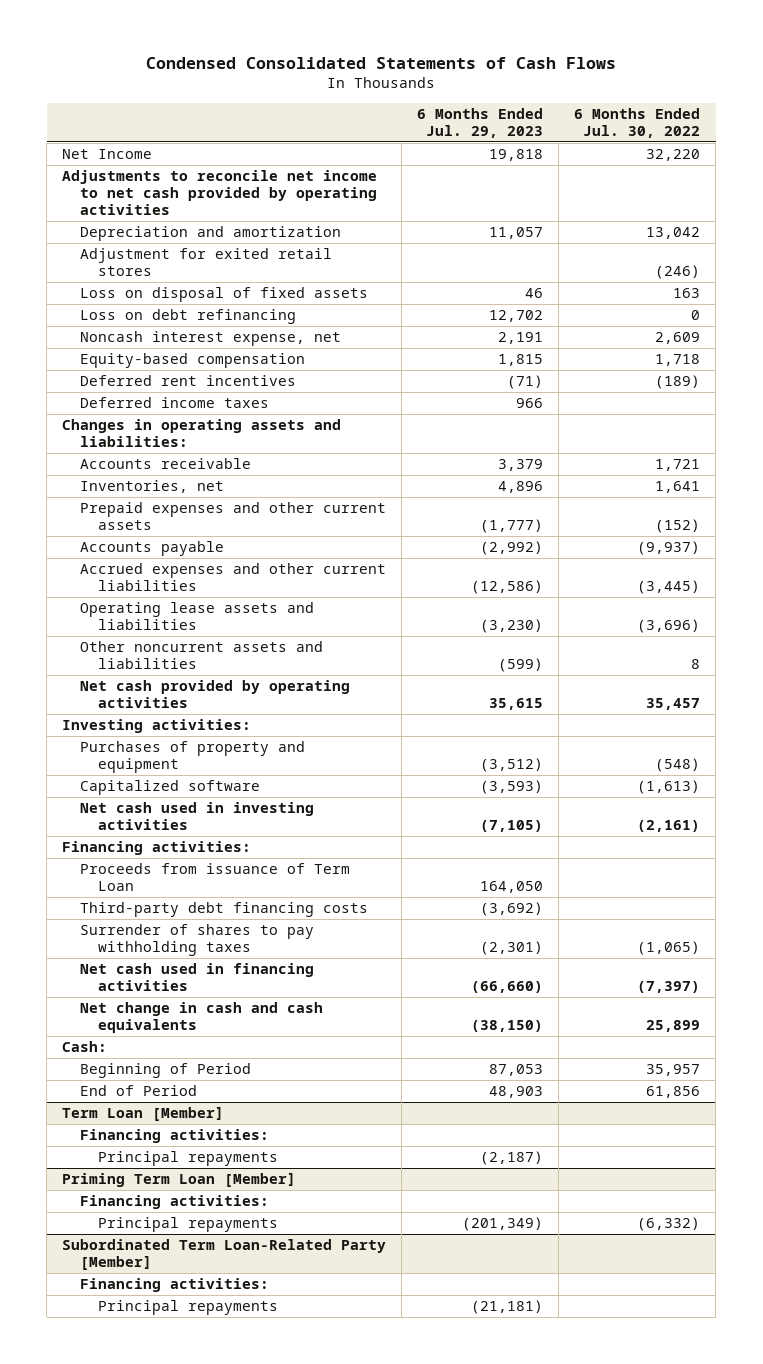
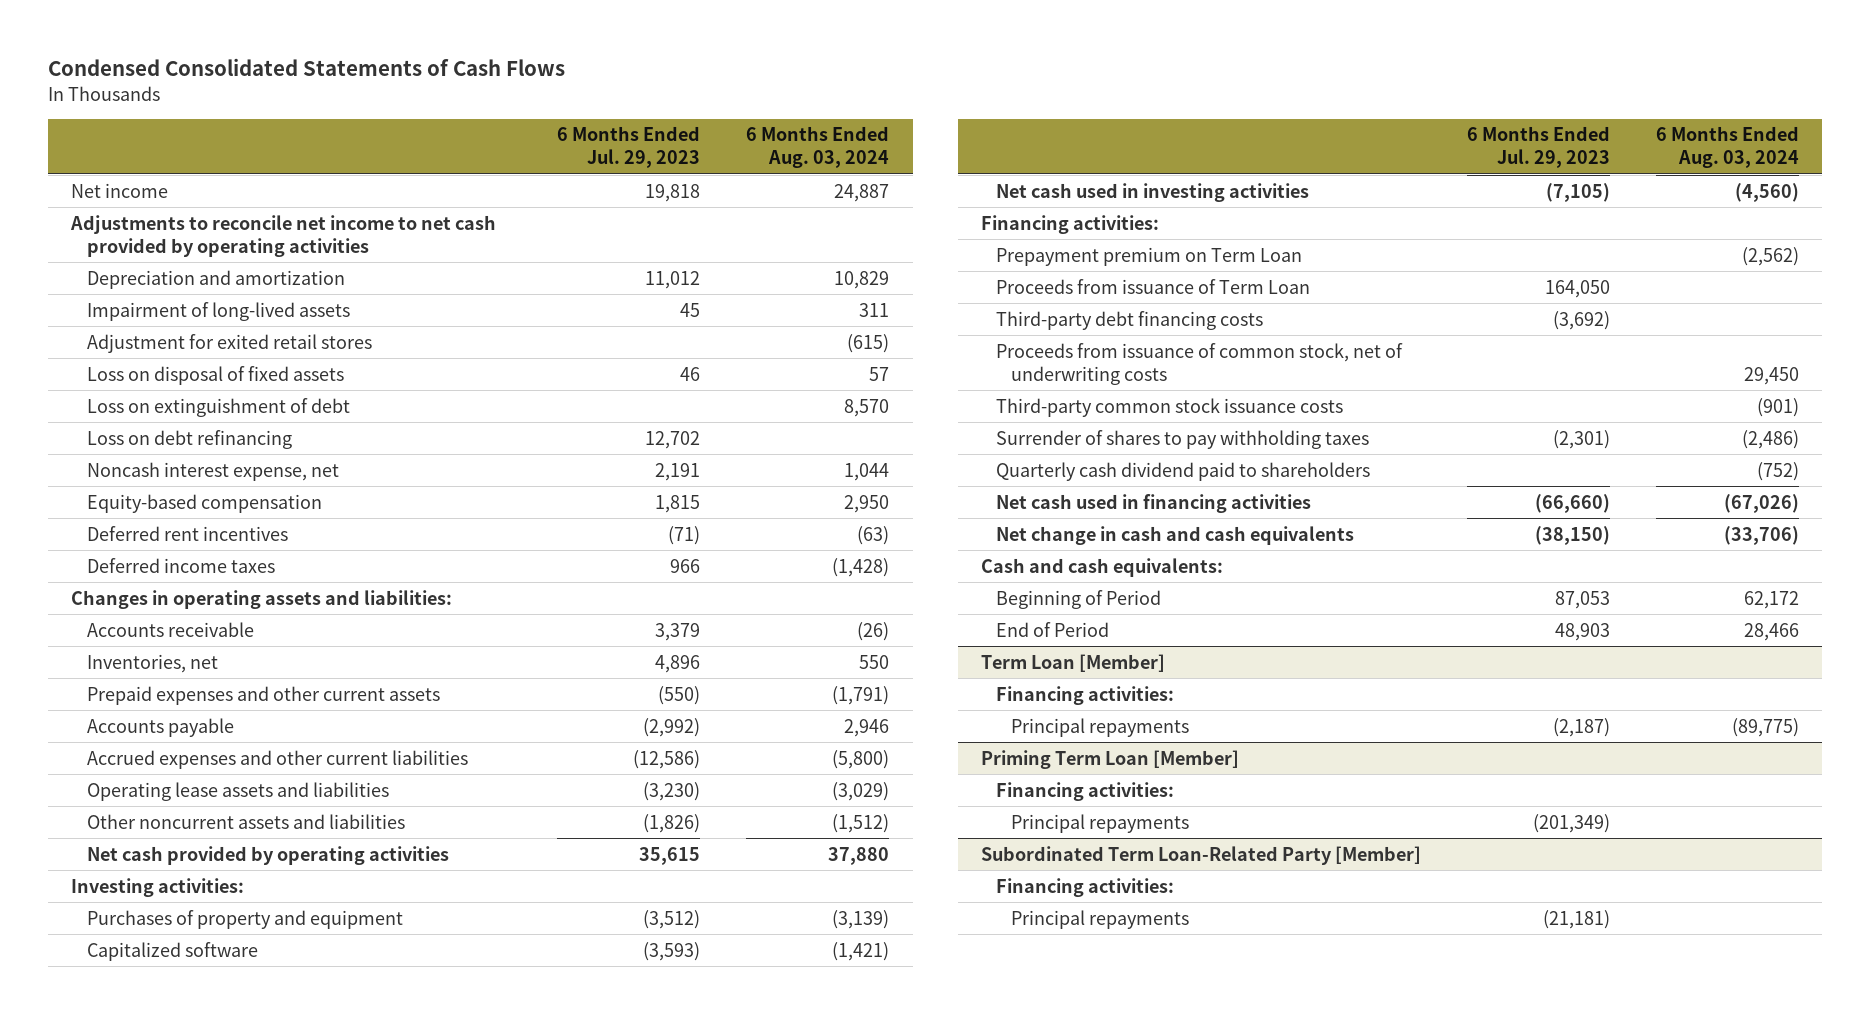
[574,107,701,138] 6 Months Ended Jul. 30, 2022 -> none
none -> [746,126,890,169] 6 Months Ended Aug. 03, 2024
[62,149,153,160] Net Income -> [71,182,169,198] Net income
[489,227,544,240] 11,057 -> [645,270,701,289] 11,012
none -> [86,301,350,321] Impairment of long-lived assets
none -> [86,397,350,417] Loss on extinguishment of debt
[480,519,544,534] (1,777) -> [658,685,701,705] (550)
[498,658,544,673] (599) -> [643,813,701,833] (1,826)
none -> [996,246,1303,266] Prepayment premium on Term Loan
none -> [996,342,1404,385] Proceeds from issuance of common stock, net of underwriting costs
none -> [996,397,1344,417] Third-party common stock issuance costs
none -> [996,461,1371,481] Quarterly cash dividend paid to shareholders
[62,1041,108,1053] Cash: -> [980,557,1223,577] Cash and cash equivalents:

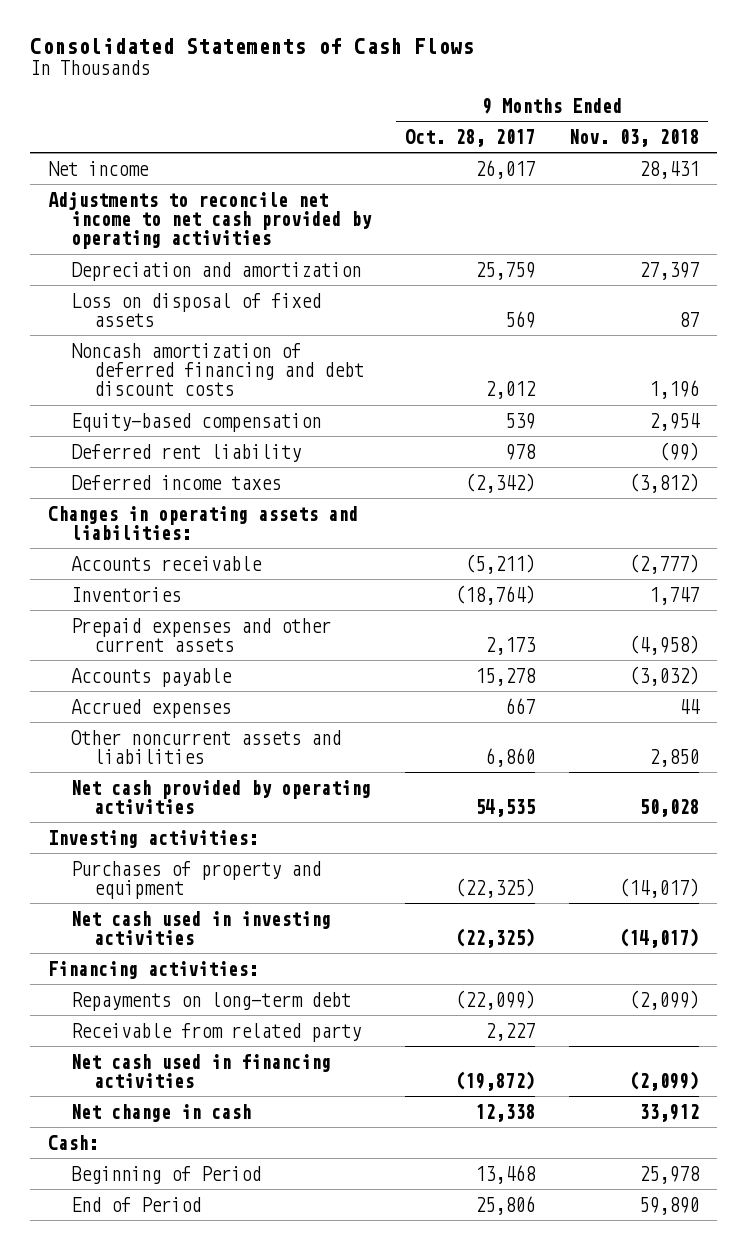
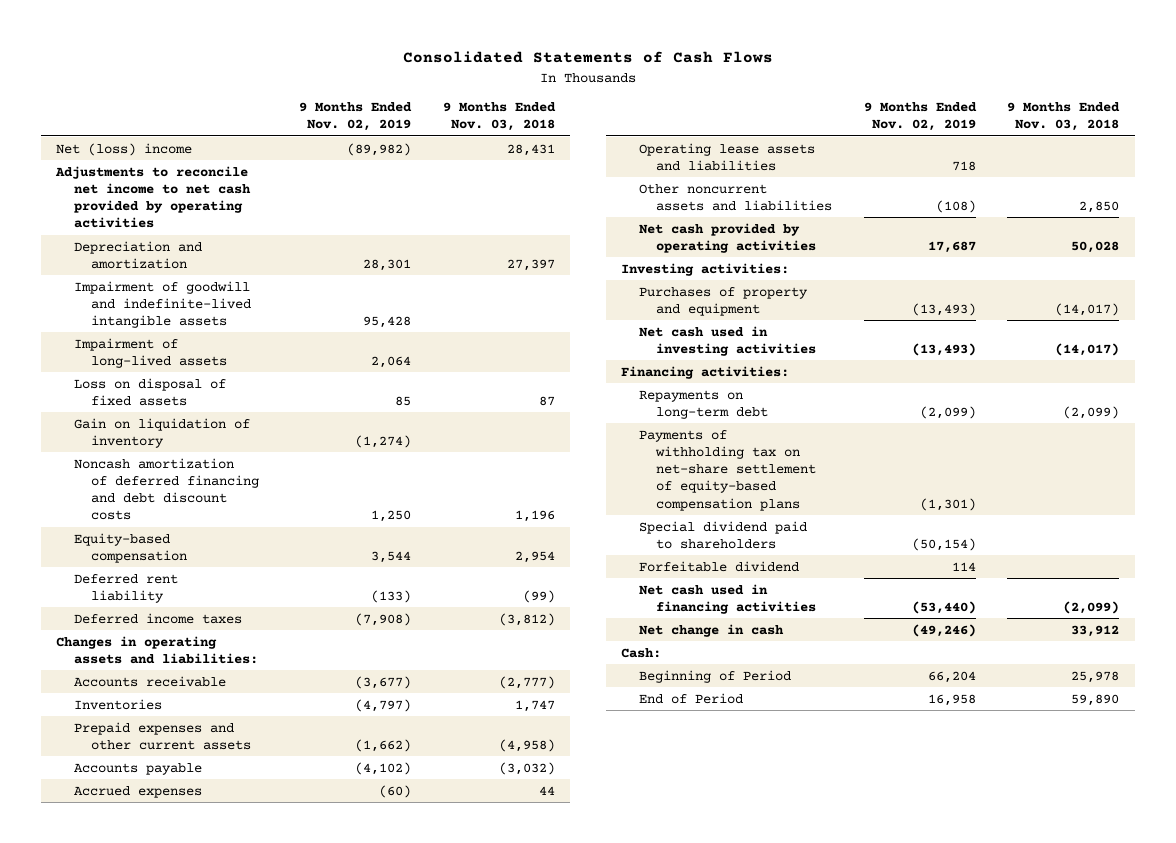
[405,128,536,147] Oct. 28, 2017 -> none
none -> [298,102,412,132] 9 Months Ended Nov. 02, 2019
[47,160,149,176] Net income -> [56,142,193,156] Net (loss) income
none -> [73,280,252,329] Impairment of goodwill and indefinite-lived intangible assets
none -> [73,337,228,368] Impairment of long-lived assets
none -> [73,417,250,448] Gain on liquidation of inventory
none -> [638,142,815,171] Operating lease assets and liabilities
[70,1022,361,1042] Receivable from related party -> none
none -> [638,429,817,511] Payments of withholding tax on net-share settlement of equity-based compensation plans
none -> [638,520,807,549] Special dividend paid to shareholders
none -> [638,560,799,572] Forfeitable dividend

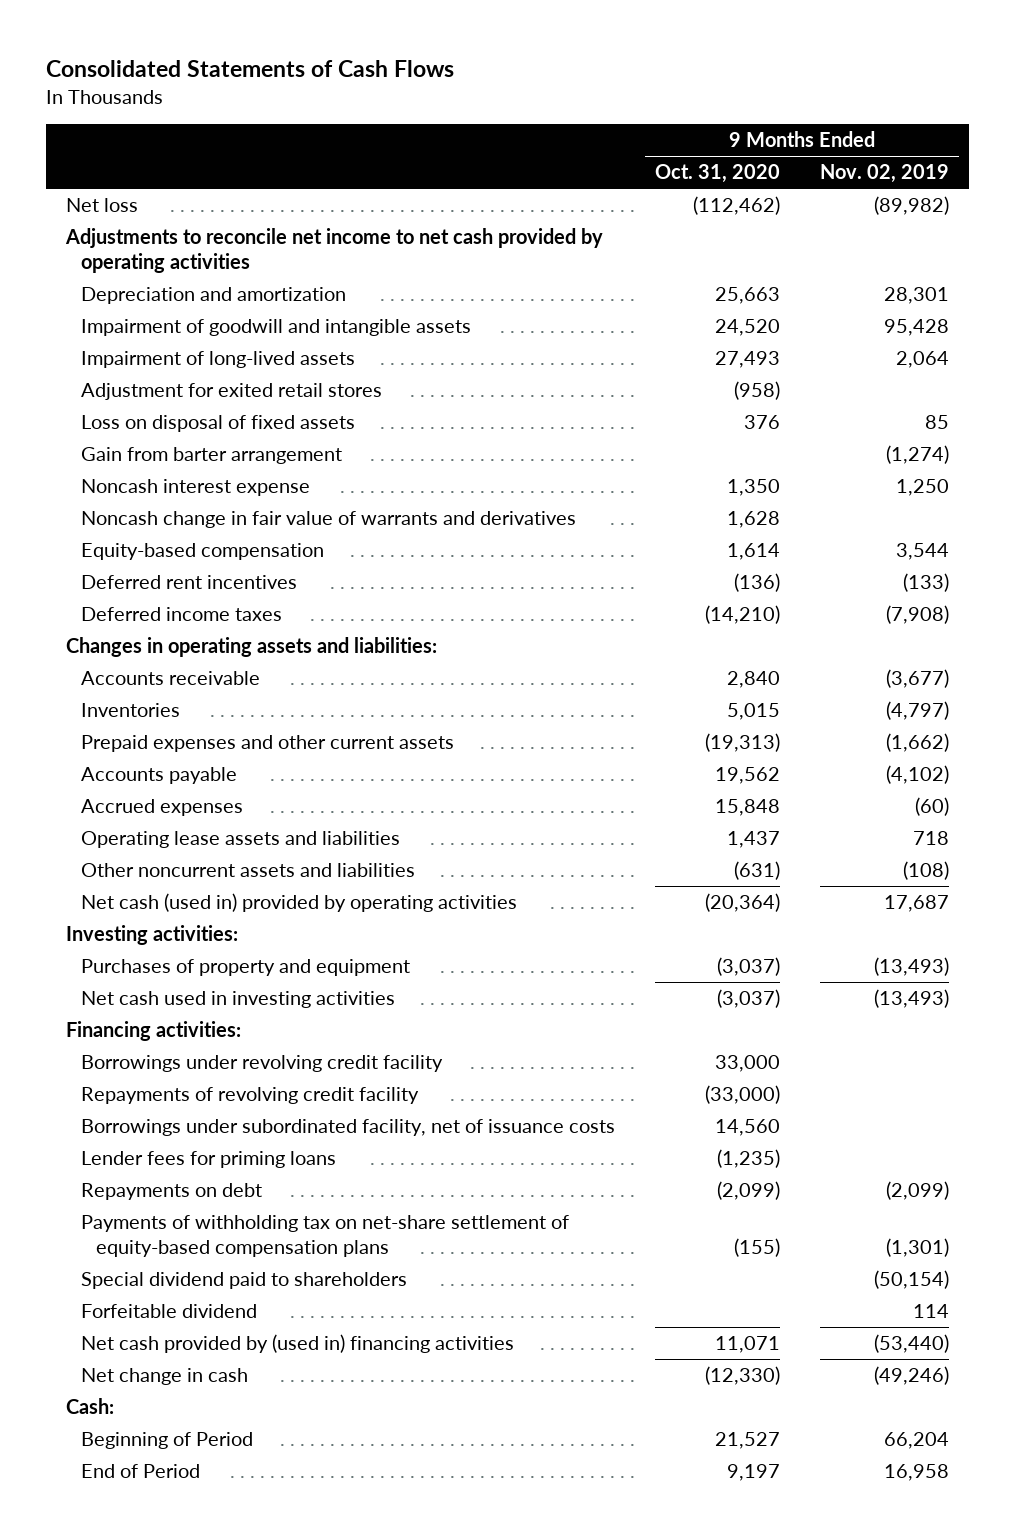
[442,102,556,132] 9 Months Ended Nov. 03, 2018 -> none
none -> [655,164,781,184] Oct. 31, 2020
[56,142,193,156] Net (loss) income -> [66,198,139,213] Net loss
[73,280,252,329] Impairment of goodwill and indefinite-lived intangible assets -> [81,319,472,337] Impairment of goodwill and intangible assets
none -> [81,383,383,401] Adjustment for exited retail stores
[73,417,250,448] Gain on liquidation of inventory -> [81,447,343,465] Gain from barter arrangement
[73,457,260,521] Noncash amortization of deferred financing and debt discount costs -> [81,479,311,497] Noncash interest expense
none -> [81,511,577,529] Noncash change in fair value of warrants and derivatives
[73,573,178,603] Deferred rent liability -> [81,575,298,590] Deferred rent incentives
[638,222,817,253] Net cash provided by operating activities -> [81,893,518,913] Net cash (used in) provided by operating activities
none -> [81,1055,444,1073] Borrowings under revolving credit facility
none -> [81,1087,420,1105] Repayments of revolving credit facility
none -> [81,1119,616,1137] Borrowings under subordinated facility, net of issuance costs
none -> [81,1151,337,1169] Lender fees for priming loans
[638,389,769,419] Repayments on long-term debt -> [81,1183,263,1201] Repayments on debt
[638,583,817,614] Net cash used in financing activities -> [81,1334,515,1354] Net cash provided by (used in) financing activities

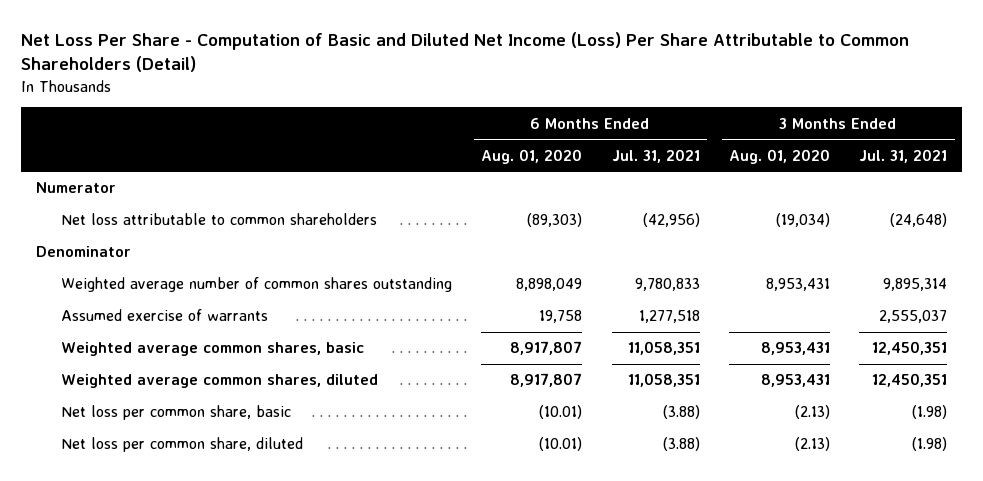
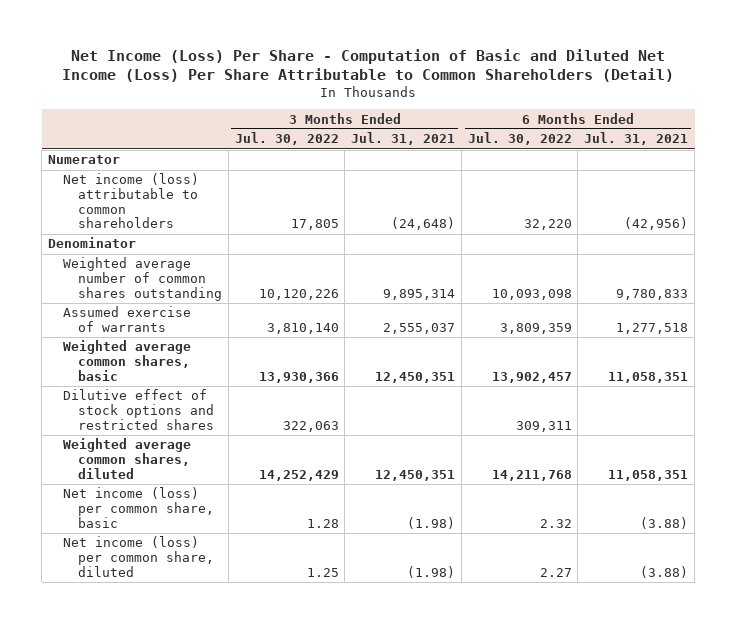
[21,31,910,73] Net Loss Per Share - Computation of Basic and Diluted Net Income (Loss) Per Share Attributable to Common Shareholders (Detail) -> [62,49,675,83] Net Income (Loss) Per Share - Computation of Basic and Diluted Net Income (Loss) Per Share Attributable to Common Shareholders (Detail)
[481,148,583,164] Aug. 01, 2020 -> none
[728,148,830,164] Aug. 01, 2020 -> none
none -> [234,132,339,146] Jul. 30, 2022
none -> [467,132,572,146] Jul. 30, 2022
[61,213,378,226] Net loss attributable to common shareholders -> [63,173,200,229] Net income (loss) attributable to common shareholders
none -> [63,389,214,430] Dilutive effect of stock options and restricted shares
[61,405,292,421] Net loss per common share, basic -> [63,487,214,528] Net income (loss) per common share, basic
[61,437,304,453] Net loss per common share, diluted -> [63,536,214,577] Net income (loss) per common share, diluted

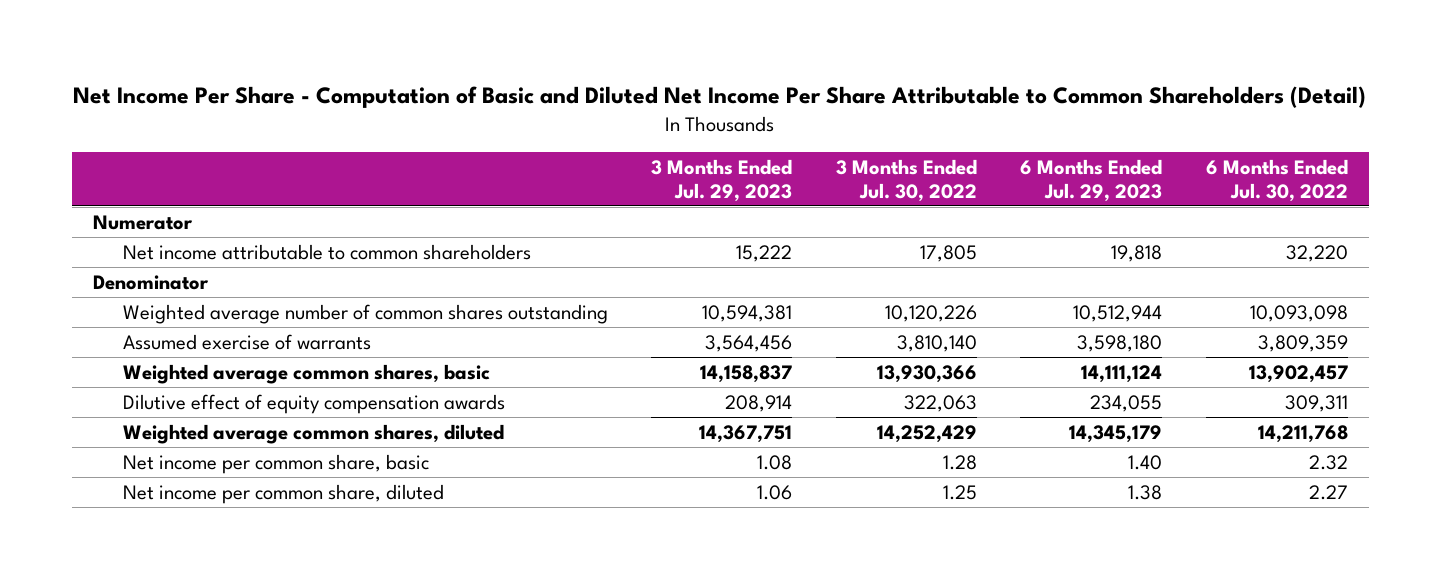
[62,49,675,83] Net Income (Loss) Per Share - Computation of Basic and Diluted Net Income (Loss) Per Share Attributable to Common Shareholders (Detail) -> [73,86,1367,109] Net Income Per Share - Computation of Basic and Diluted Net Income Per Share Attributable to Common Shareholders (Detail)
[351,132,456,146] Jul. 31, 2021 -> none
[584,132,689,146] Jul. 31, 2021 -> none
none -> [651,158,793,202] 3 Months Ended Jul. 29, 2023
none -> [1020,158,1163,202] 6 Months Ended Jul. 29, 2023
[63,173,200,229] Net income (loss) attributable to common shareholders -> [122,243,531,260] Net income attributable to common shareholders
[63,389,214,430] Dilutive effect of stock options and restricted shares -> [122,393,505,414] Dilutive effect of equity compensation awards
[63,487,214,528] Net income (loss) per common share, basic -> [122,453,429,474] Net income per common share, basic
[63,536,214,577] Net income (loss) per common share, diluted -> [122,483,444,504] Net income per common share, diluted

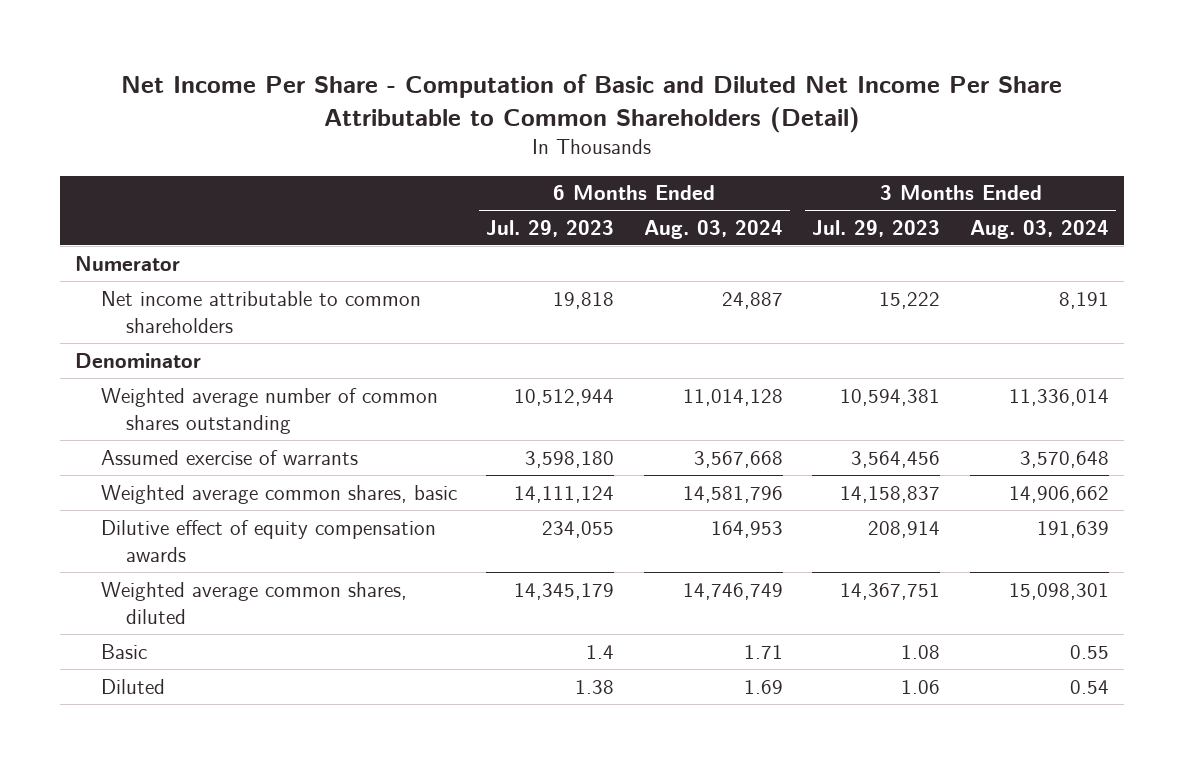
[835,158,977,202] 3 Months Ended Jul. 30, 2022 -> none
[1205,158,1348,202] 6 Months Ended Jul. 30, 2022 -> none
none -> [643,219,783,239] Aug. 03, 2024
none -> [969,219,1109,239] Aug. 03, 2024
[122,453,429,474] Net income per common share, basic -> none
none -> [100,643,147,659] Basic
[122,483,444,504] Net income per common share, diluted -> [100,678,165,694] Diluted

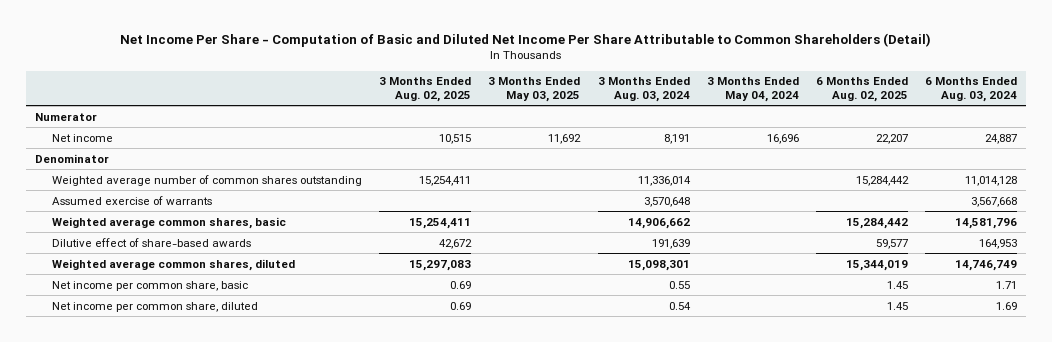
[486,219,615,237] Jul. 29, 2023 -> none
[812,219,941,237] Jul. 29, 2023 -> none
none -> [379,77,472,102] 3 Months Ended Aug. 02, 2025
none -> [488,77,581,102] 3 Months Ended May 03, 2025
none -> [706,77,799,102] 3 Months Ended May 04, 2024
none -> [815,77,908,102] 6 Months Ended Aug. 02, 2025
[100,290,421,334] Net income attributable to common shareholders -> [52,133,114,142] Net income
[100,519,436,563] Dilutive effect of equity compensation awards -> [52,237,252,247] Dilutive effect of share-based awards
[100,643,147,659] Basic -> [52,280,249,291] Net income per common share, basic
[100,678,165,694] Diluted -> [52,301,259,312] Net income per common share, diluted

